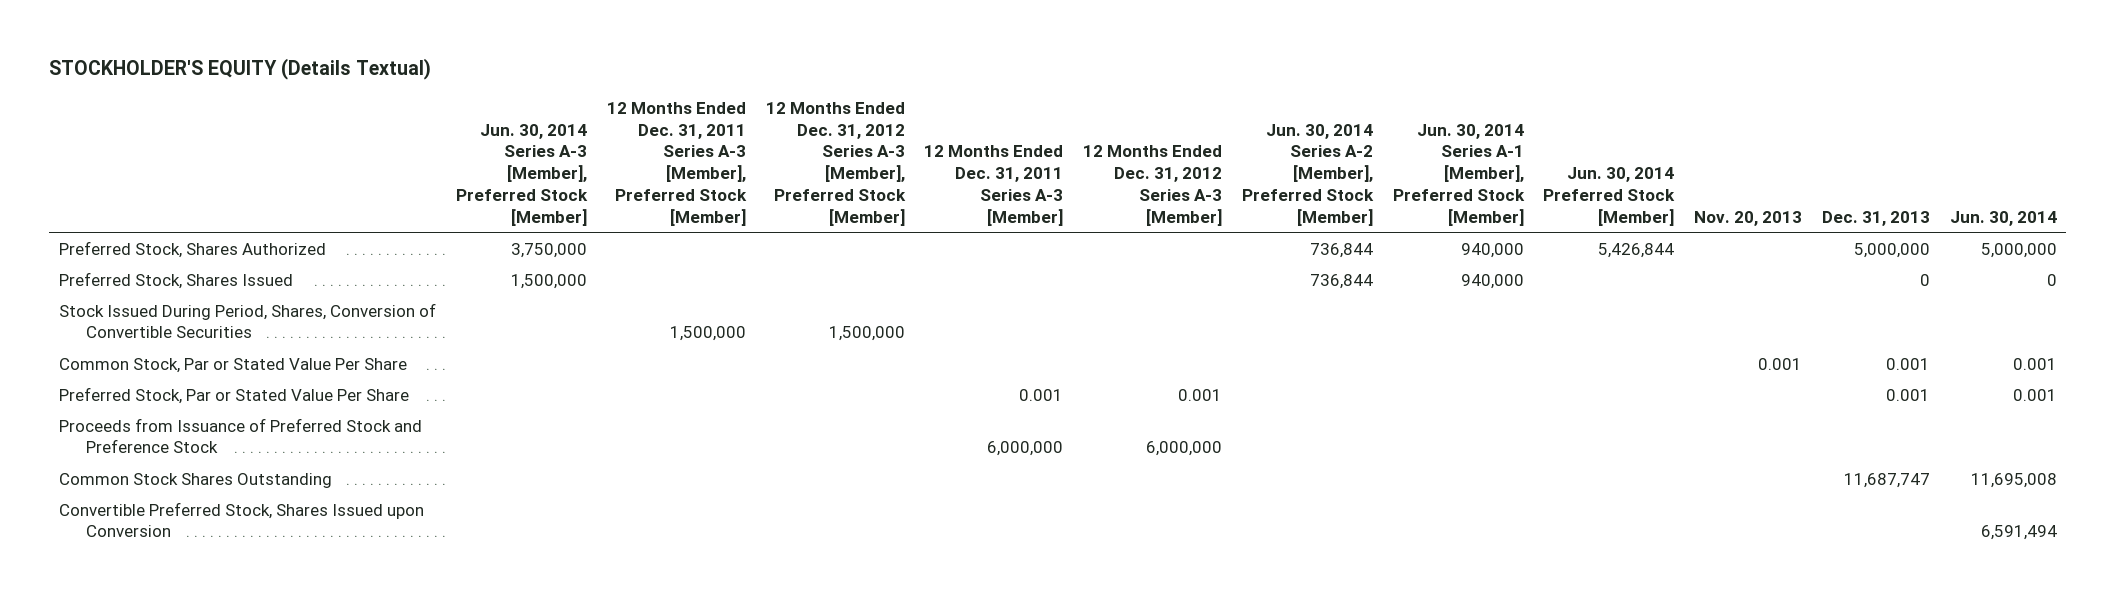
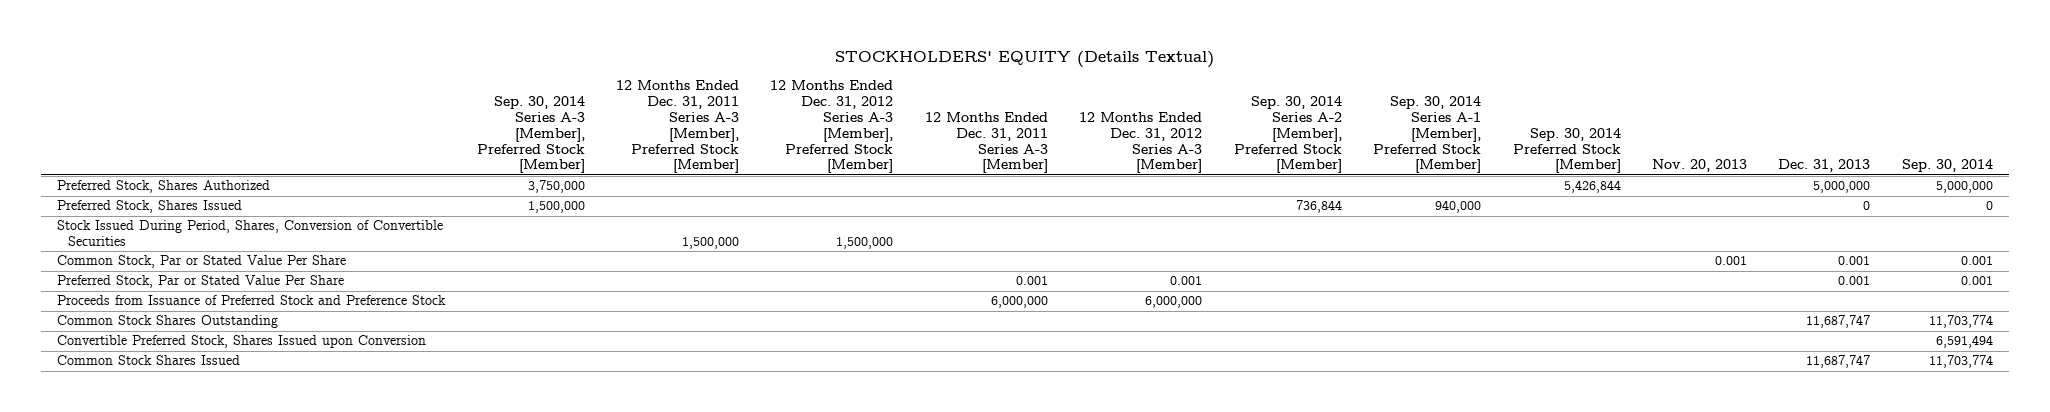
[49,58,432,81] STOCKHOLDER'S EQUITY (Details Textual) -> [834,51,1214,69] STOCKHOLDERS' EQUITY (Details Textual)
[456,123,589,226] Jun. 30, 2014 Series A-3 [Member], Preferred Stock [Member] -> none
[1241,123,1374,226] Jun. 30, 2014 Series A-2 [Member], Preferred Stock [Member] -> none
[1392,123,1525,226] Jun. 30, 2014 Series A-1 [Member], Preferred Stock [Member] -> none
[1543,167,1676,226] Jun. 30, 2014 Preferred Stock [Member] -> none
[1949,210,2057,226] Jun. 30, 2014 -> none
none -> [476,96,585,174] Sep. 30, 2014 Series A-3 [Member], Preferred Stock [Member]
none -> [1233,96,1342,174] Sep. 30, 2014 Series A-2 [Member], Preferred Stock [Member]
none -> [1373,96,1482,174] Sep. 30, 2014 Series A-1 [Member], Preferred Stock [Member]
none -> [1512,127,1621,174] Sep. 30, 2014 Preferred Stock [Member]
none -> [1901,159,1993,173] Sep. 30, 2014
none -> [57,355,241,366] Common Stock Shares Issued

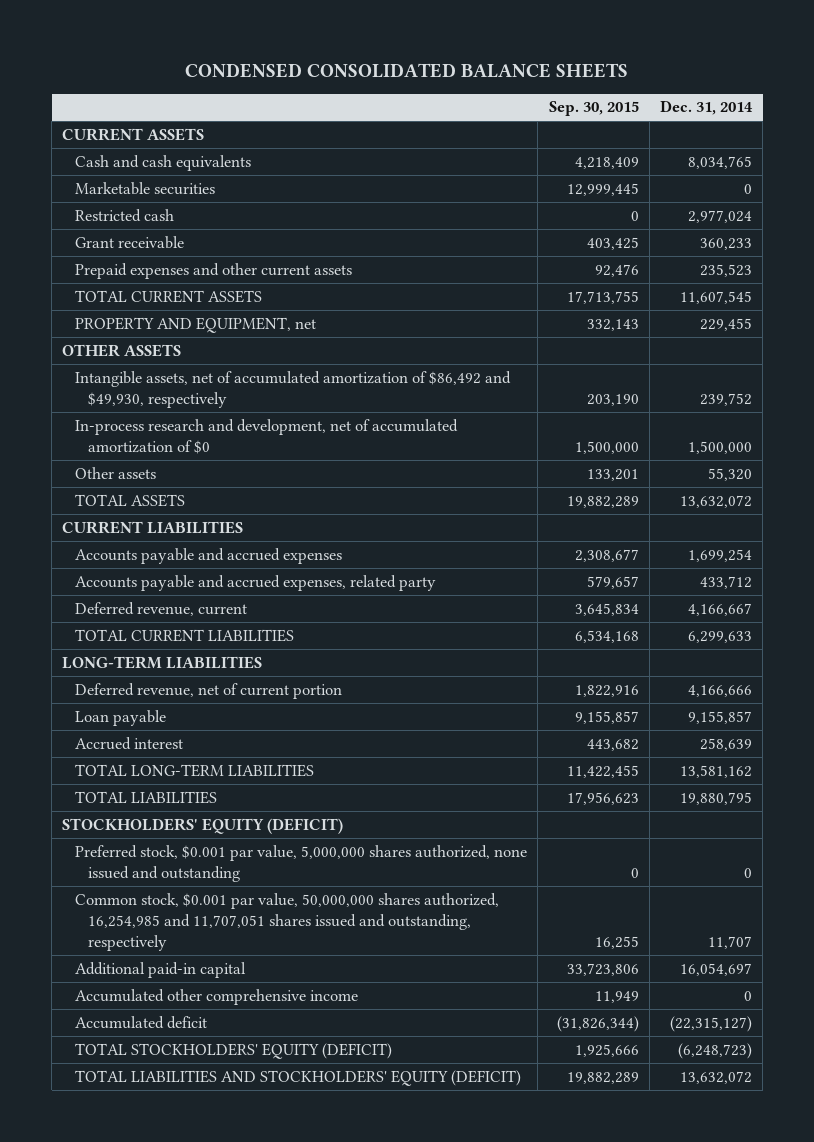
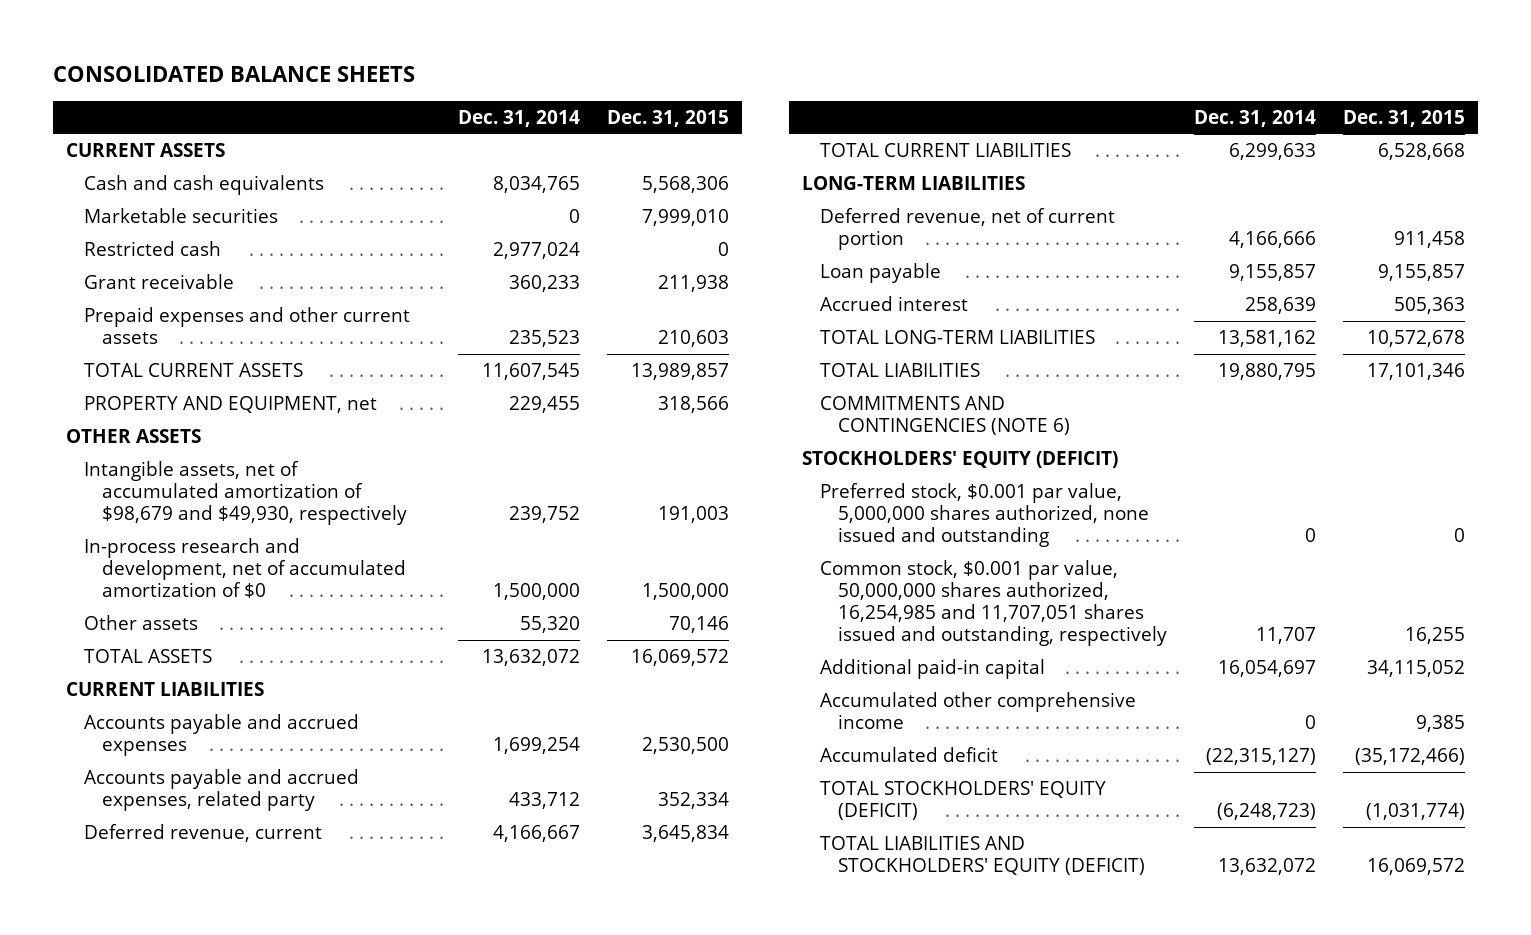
[185,63,629,79] CONDENSED CONSOLIDATED BALANCE SHEETS -> [52,65,415,82] CONSOLIDATED BALANCE SHEETS
[548,101,639,117] Sep. 30, 2015 -> none
none -> [606,109,729,127] Dec. 31, 2015
[75,370,512,408] Intangible assets, net of accumulated amortization of $86,492 and $49,930, respectively -> [83,460,407,525] Intangible assets, net of accumulated amortization of $98,679 and $49,930, respectively
none -> [820,395,1070,435] COMMITMENTS AND CONTINGENCIES (NOTE 6)

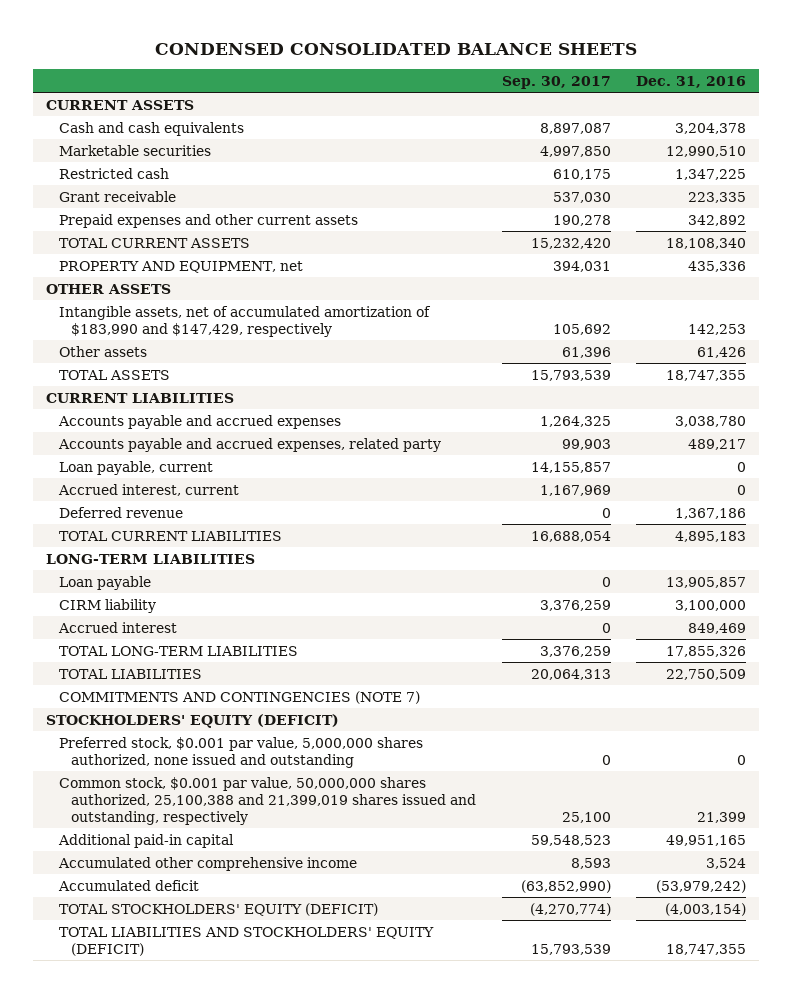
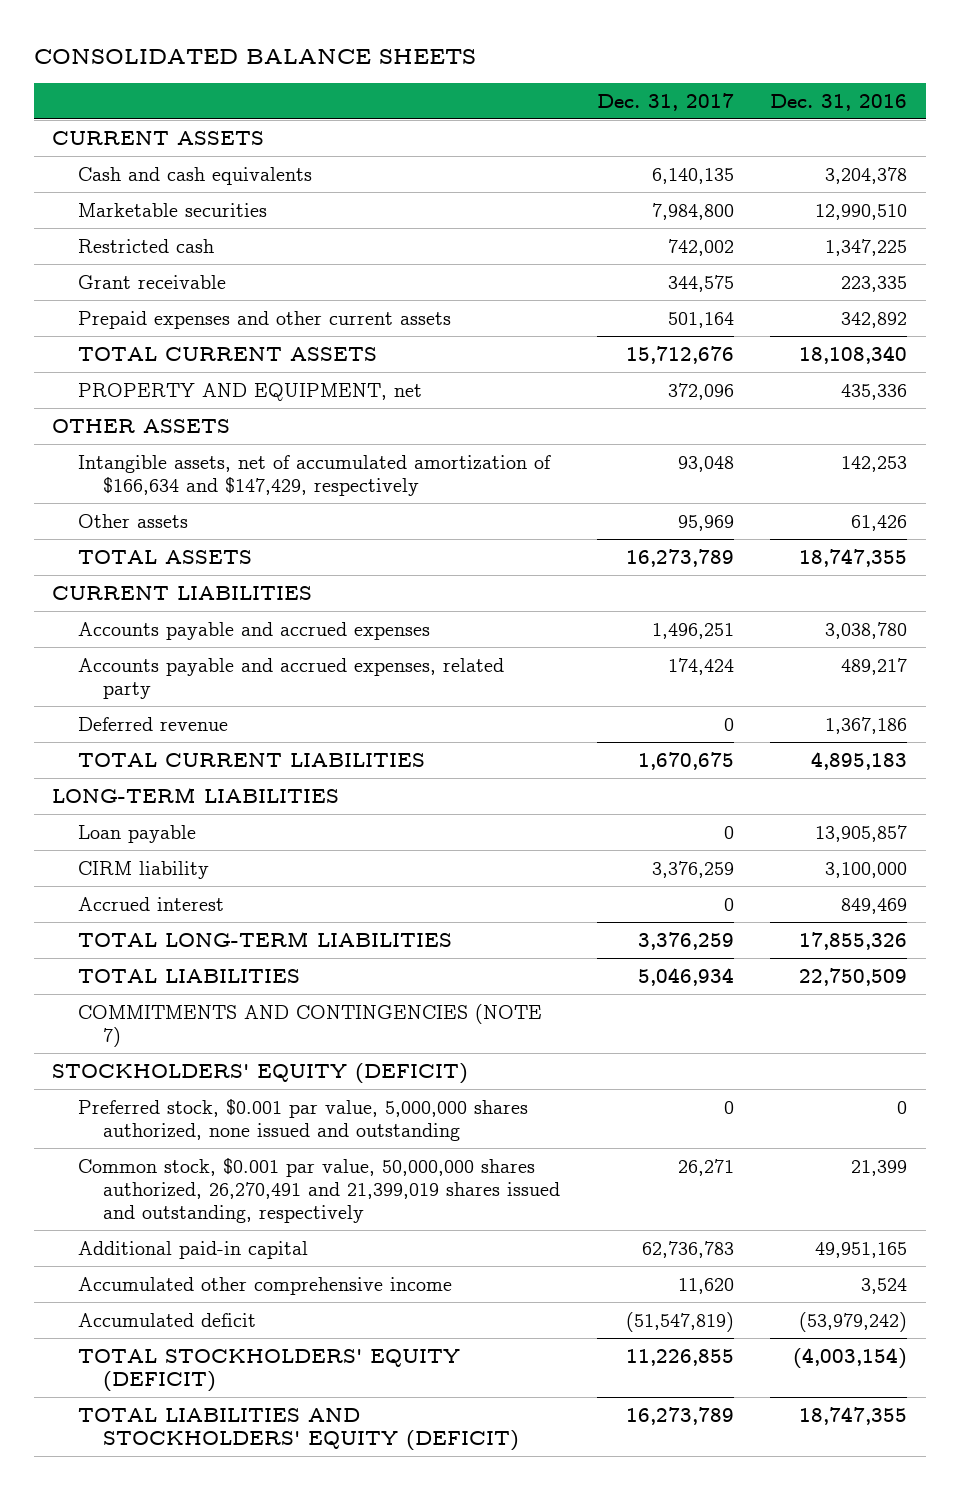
[155,43,638,56] CONDENSED CONSOLIDATED BALANCE SHEETS -> [33,48,476,64] CONSOLIDATED BALANCE SHEETS
[501,76,611,90] Sep. 30, 2017 -> none
none -> [596,92,734,111] Dec. 31, 2017
[58,305,431,337] Intangible assets, net of accumulated amortization of $183,990 and $147,429, respectively -> [77,454,551,496] Intangible assets, net of accumulated amortization of $166,634 and $147,429, respectively
[58,460,213,475] Loan payable, current -> none
[57,483,239,496] Accrued interest, current -> none
[58,776,477,826] Common stock, $0.001 par value, 50,000,000 shares authorized, 25,100,388 and 21,399,019 shares issued and outstanding, respectively -> [77,1157,561,1223] Common stock, $0.001 par value, 50,000,000 shares authorized, 26,270,491 and 21,399,019 shares issued and outstanding, respectively

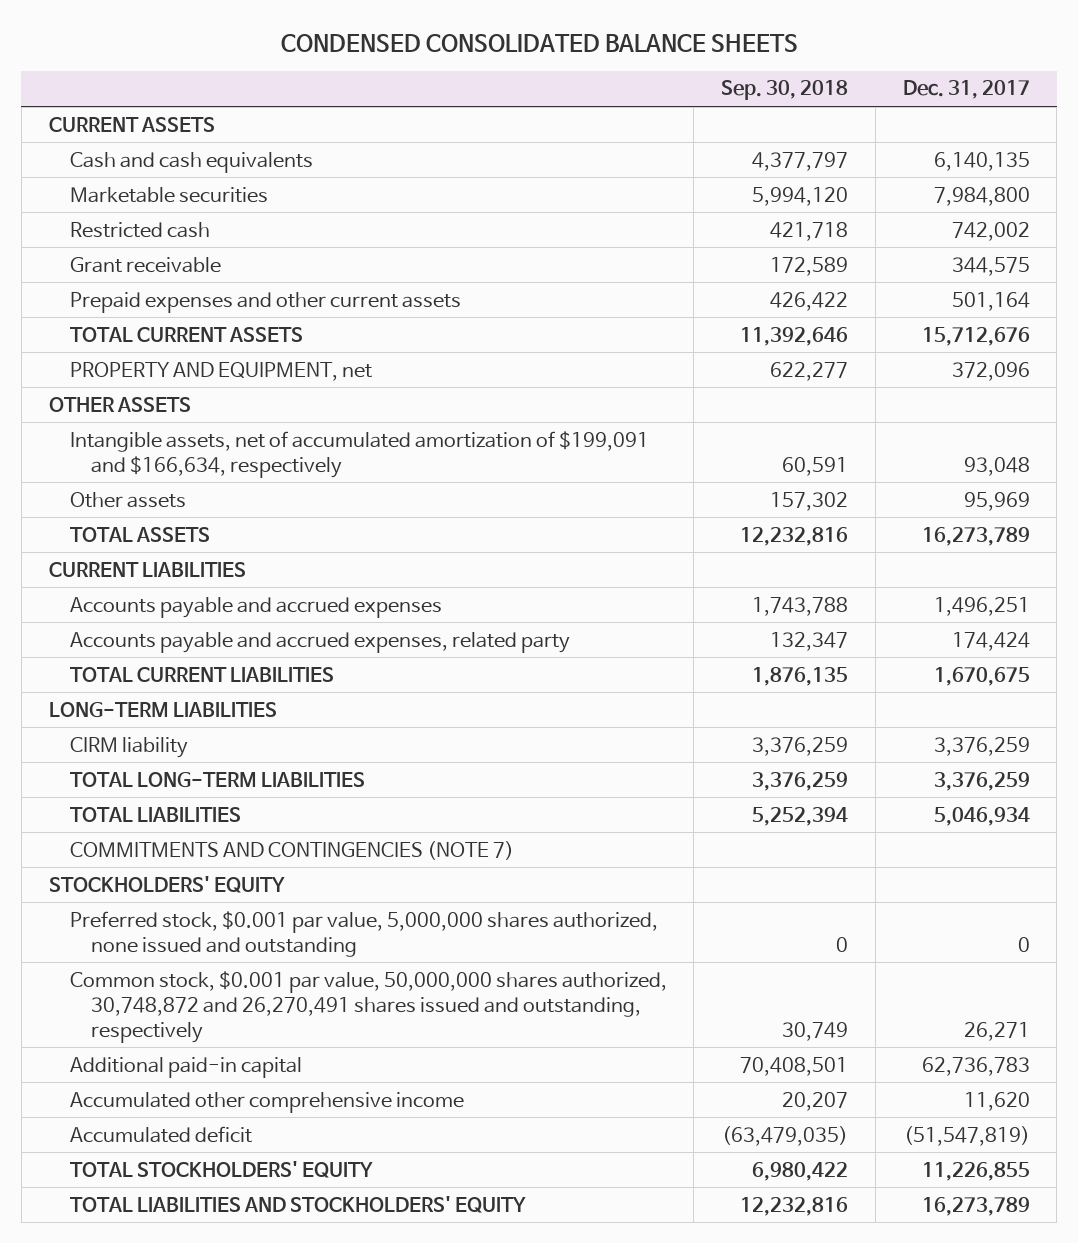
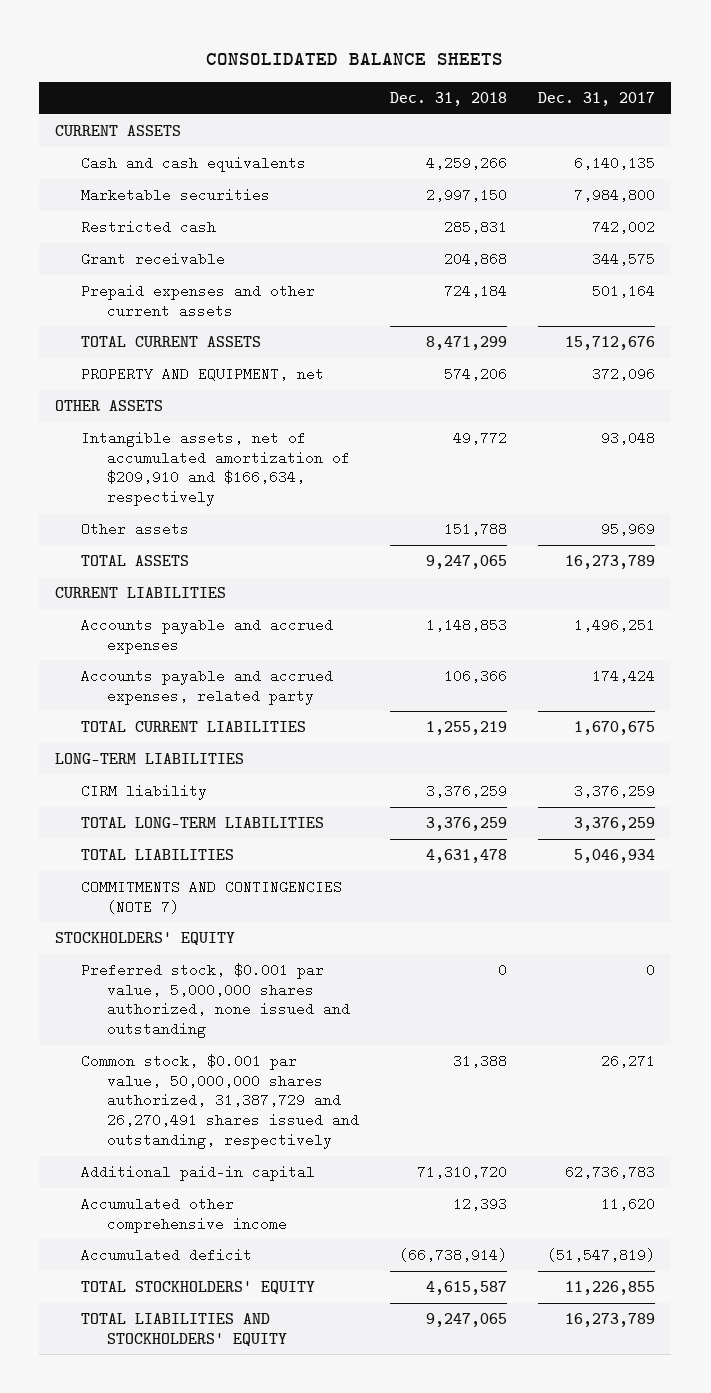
[281,34,799,53] CONDENSED CONSOLIDATED BALANCE SHEETS -> [206,53,504,66] CONSOLIDATED BALANCE SHEETS
[721,80,849,101] Sep. 30, 2018 -> none
none -> [390,92,508,107] Dec. 31, 2018
[69,430,649,478] Intangible assets, net of accumulated amortization of $199,091 and $166,634, respectively -> [81,430,351,507] Intangible assets, net of accumulated amortization of $209,910 and $166,634, respectively
[69,970,667,1043] Common stock, $0.001 par value, 50,000,000 shares authorized, 30,748,872 and 26,270,491 shares issued and outstanding, respectively -> [81,1053,360,1149] Common stock, $0.001 par value, 50,000,000 shares authorized, 31,387,729 and 26,270,491 shares issued and outstanding, respectively

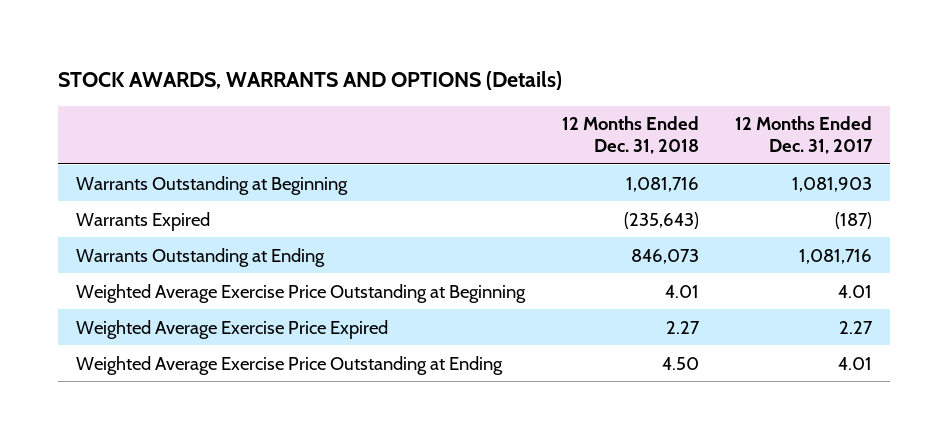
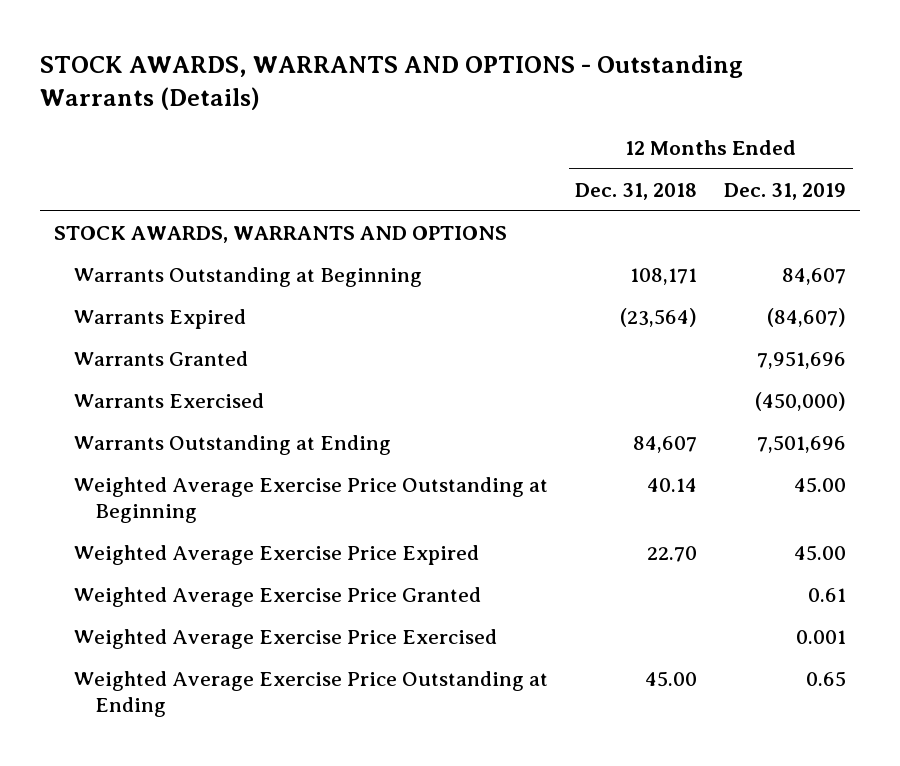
[58,71,563,91] STOCK AWARDS, WARRANTS AND OPTIONS (Details) -> [40,54,744,110] STOCK AWARDS, WARRANTS AND OPTIONS - Outstanding Warrants (Details)
[735,116,874,155] 12 Months Ended Dec. 31, 2017 -> none
none -> [724,183,847,201] Dec. 31, 2019
none -> [53,226,507,244] STOCK AWARDS, WARRANTS AND OPTIONS
[625,176,699,192] 1,081,716 -> [630,268,698,286] 108,171
[623,211,699,229] (235,643) -> [620,308,698,328] (23,564)
none -> [74,351,249,367] Warrants Granted
none -> [74,393,265,409] Warrants Exercised
[630,248,699,264] 846,073 -> [633,436,698,454] 84,607
[664,284,699,298] 4.01 -> [647,478,698,493] 40.14
[665,320,700,334] 2.27 -> [647,546,698,563] 22.70
none -> [74,587,482,608] Weighted Average Exercise Price Granted
none -> [74,629,498,650] Weighted Average Exercise Price Exercised
[661,356,699,370] 4.50 -> [645,671,698,688] 45.00

